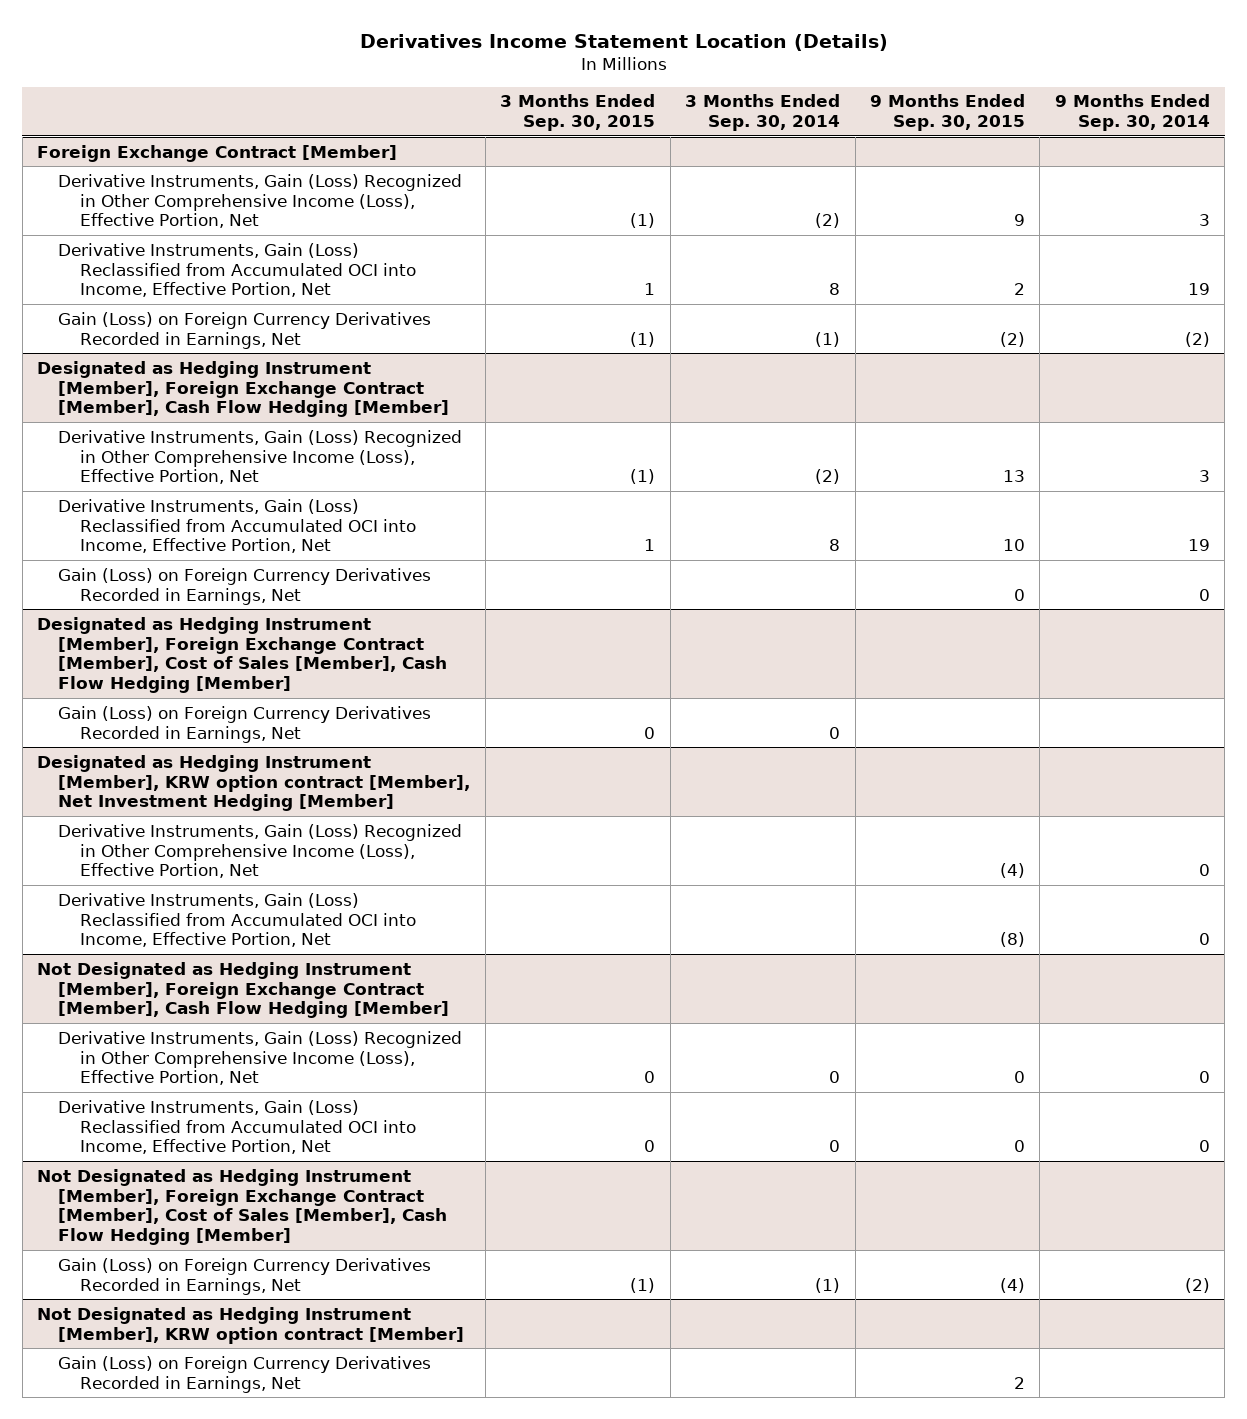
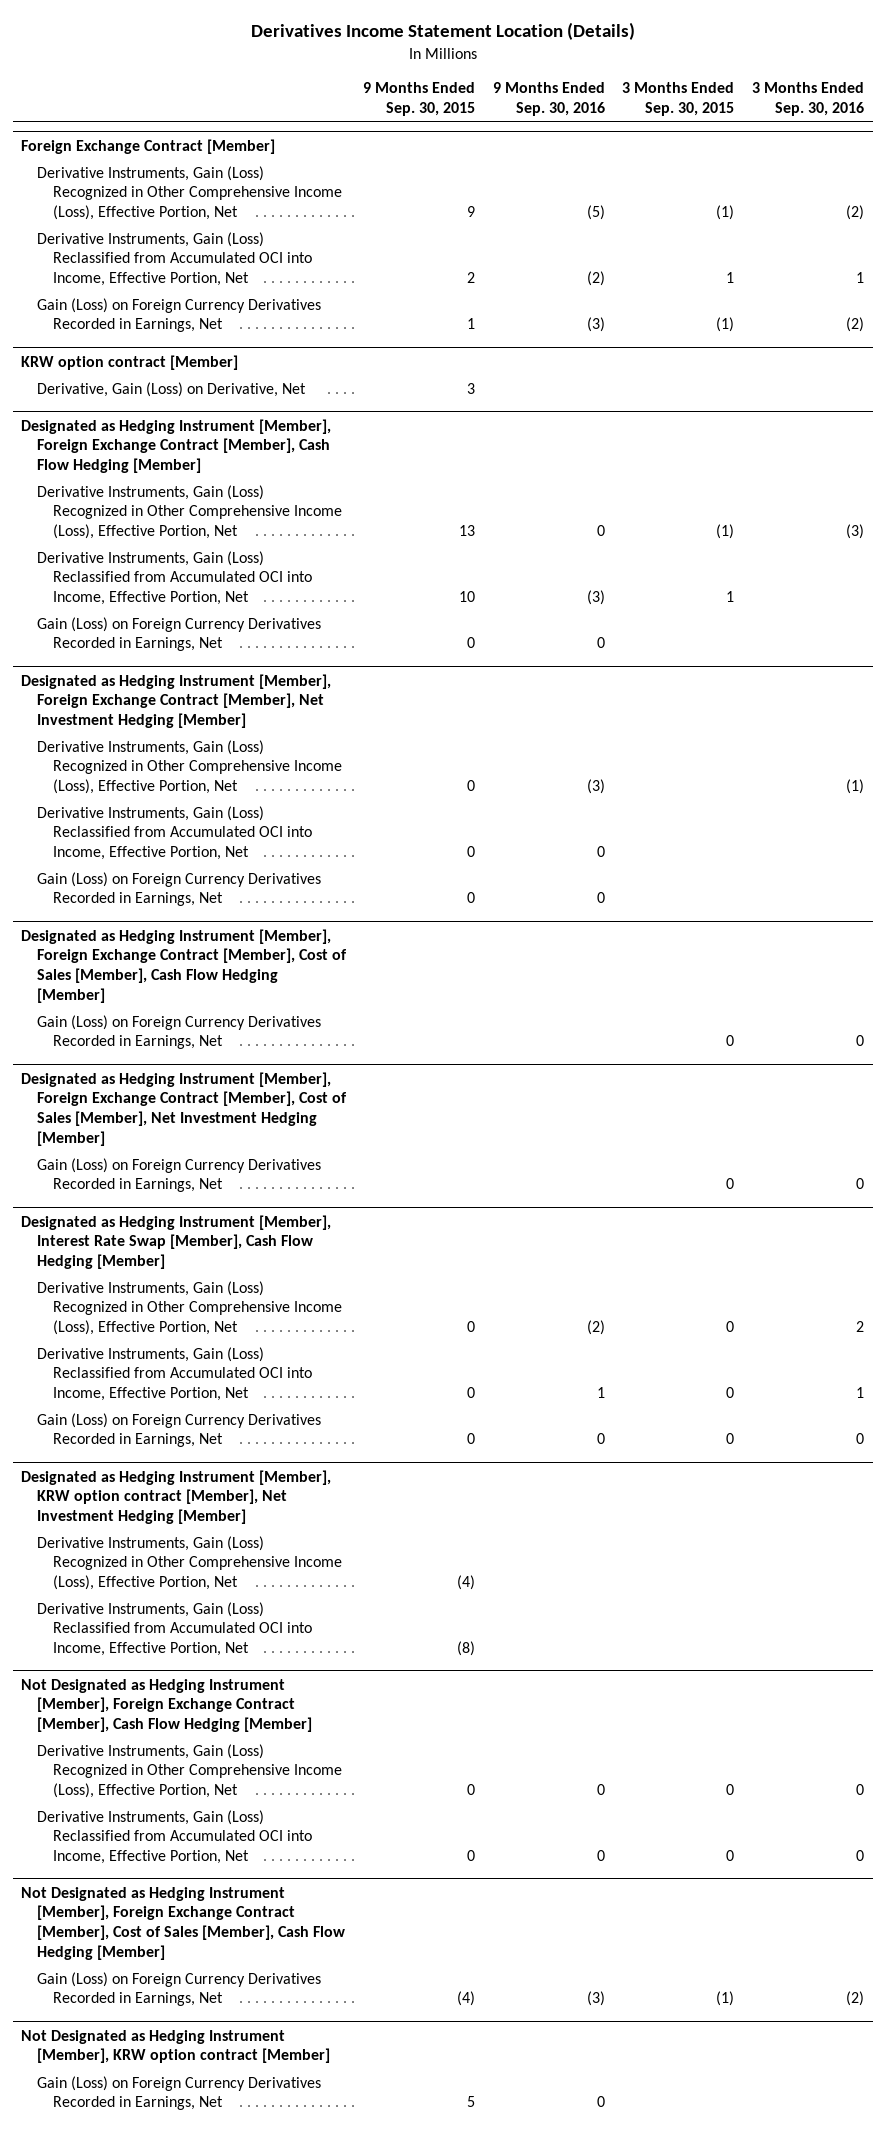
[685,94,841,132] 3 Months Ended Sep. 30, 2014 -> none
[1054,94,1210,132] 9 Months Ended Sep. 30, 2014 -> none
none -> [492,82,605,117] 9 Months Ended Sep. 30, 2016
none -> [751,82,864,117] 3 Months Ended Sep. 30, 2016
[1000,331,1026,347] (2) -> [467,318,476,330] 1
none -> [21,354,239,370] KRW option contract [Member]
none -> [36,381,306,397] Derivative, Gain (Loss) on Derivative, Net
none -> [21,673,332,728] Designated as Hedging Instrument [Member], Foreign Exchange Contract [Member], Net Investment Hedging [Member]
none -> [36,739,342,795] Derivative Instruments, Gain (Loss) Recognized in Other Comprehensive Income (Loss), Effective Portion, Net
none -> [36,805,312,861] Derivative Instruments, Gain (Loss) Reclassified from Accumulated OCI into Income, Effective Portion, Net
none -> [36,871,321,907] Gain (Loss) on Foreign Currency Derivatives Recorded in Earnings, Net
none -> [21,1071,347,1146] Designated as Hedging Instrument [Member], Foreign Exchange Contract [Member], Cost of Sales [Member], Net Investment Hedging [Member]
none -> [36,1157,321,1193] Gain (Loss) on Foreign Currency Derivatives Recorded in Earnings, Net
none -> [21,1214,332,1269] Designated as Hedging Instrument [Member], Interest Rate Swap [Member], Cash Flow Hedging [Member]
none -> [36,1280,342,1336] Derivative Instruments, Gain (Loss) Recognized in Other Comprehensive Income (Loss), Effective Portion, Net
none -> [36,1346,312,1402] Derivative Instruments, Gain (Loss) Reclassified from Accumulated OCI into Income, Effective Portion, Net
none -> [36,1412,321,1448] Gain (Loss) on Foreign Currency Derivatives Recorded in Earnings, Net
[1014,1376,1026,1389] 2 -> [467,2096,476,2108] 5

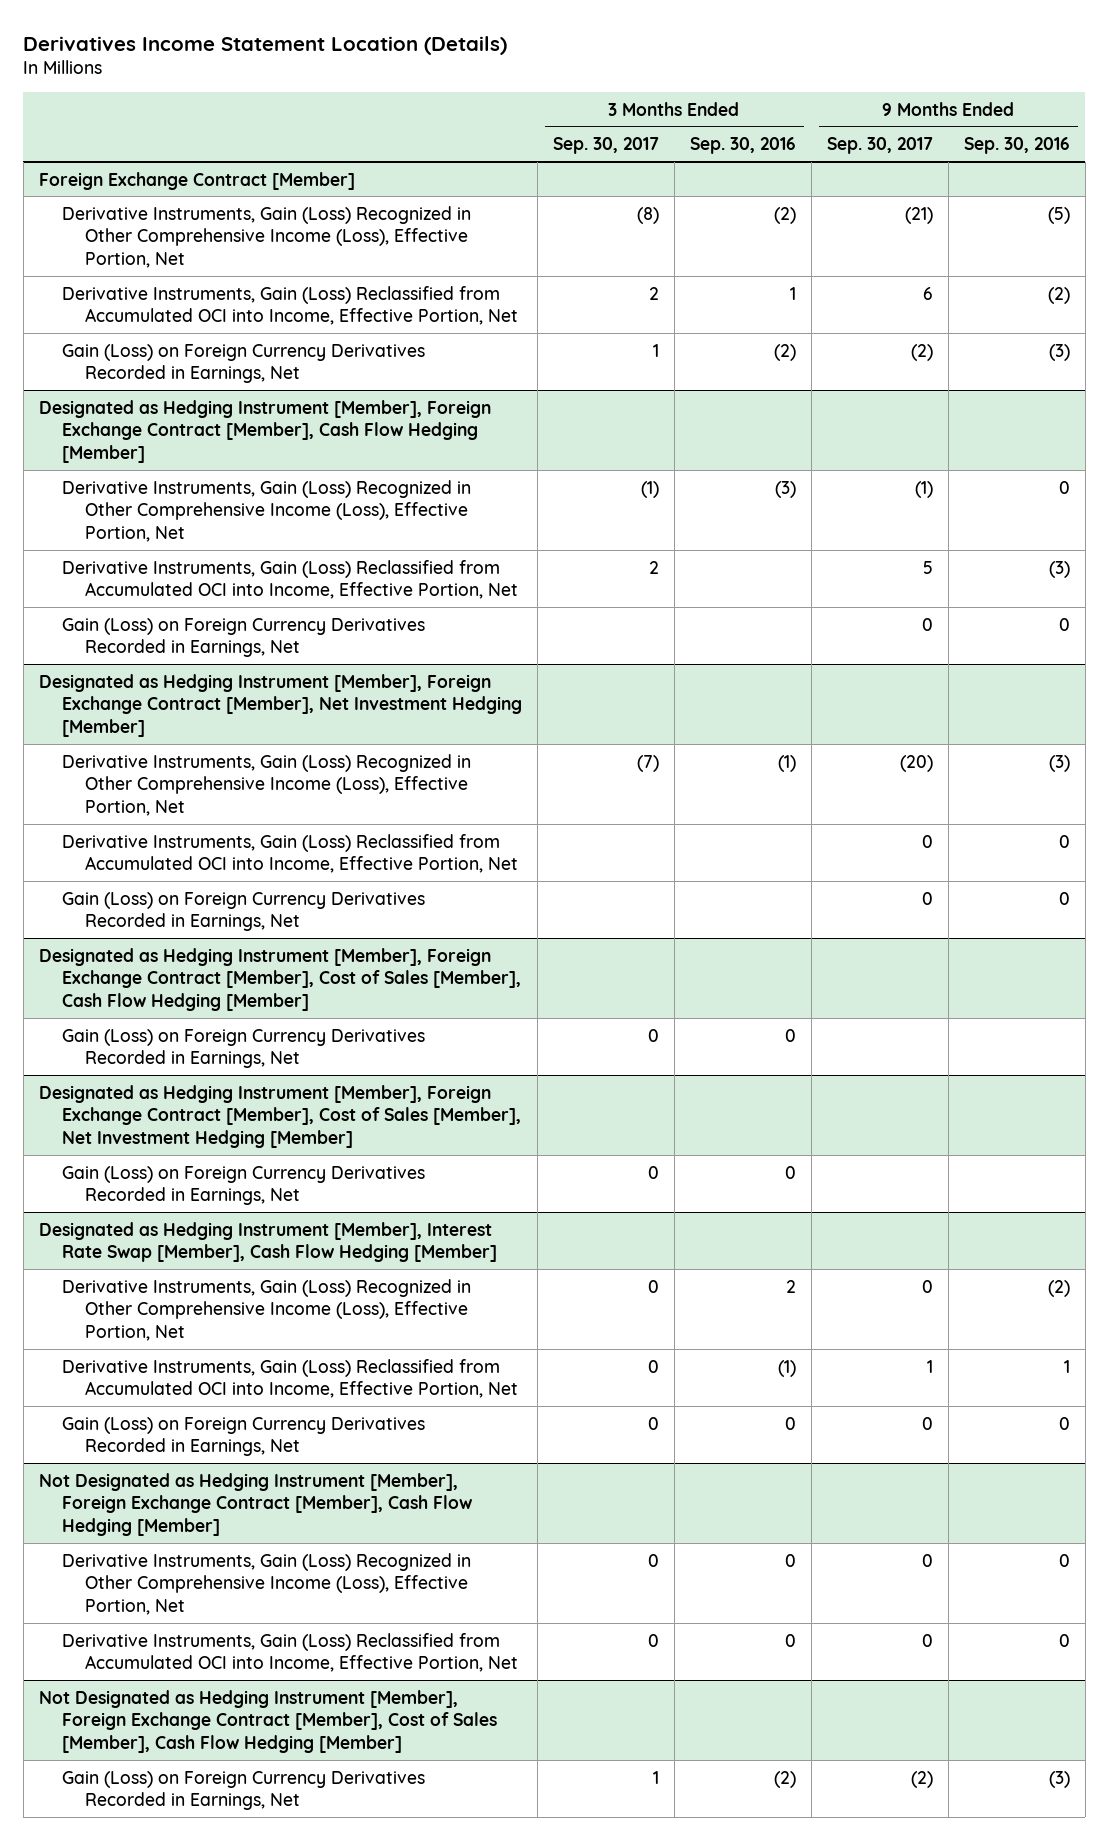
[363,82,476,117] 9 Months Ended Sep. 30, 2015 -> none
[622,82,735,117] 3 Months Ended Sep. 30, 2015 -> none
none -> [552,137,659,155] Sep. 30, 2017
none -> [826,137,933,155] Sep. 30, 2017
[21,354,239,370] KRW option contract [Member] -> none
[36,381,306,397] Derivative, Gain (Loss) on Derivative, Net -> none
[855,1387,864,1399] 1 -> [777,1359,796,1377] (1)
[21,1469,332,1524] Designated as Hedging Instrument [Member], KRW option contract [Member], Net Investment Hedging [Member] -> none
[36,1535,342,1591] Derivative Instruments, Gain (Loss) Recognized in Other Comprehensive Income (Loss), Effective Portion, Net -> none
[36,1601,312,1657] Derivative Instruments, Gain (Loss) Reclassified from Accumulated OCI into Income, Effective Portion, Net -> none
[21,2029,330,2064] Not Designated as Hedging Instrument [Member], KRW option contract [Member] -> none
[36,2075,321,2111] Gain (Loss) on Foreign Currency Derivatives Recorded in Earnings, Net -> none

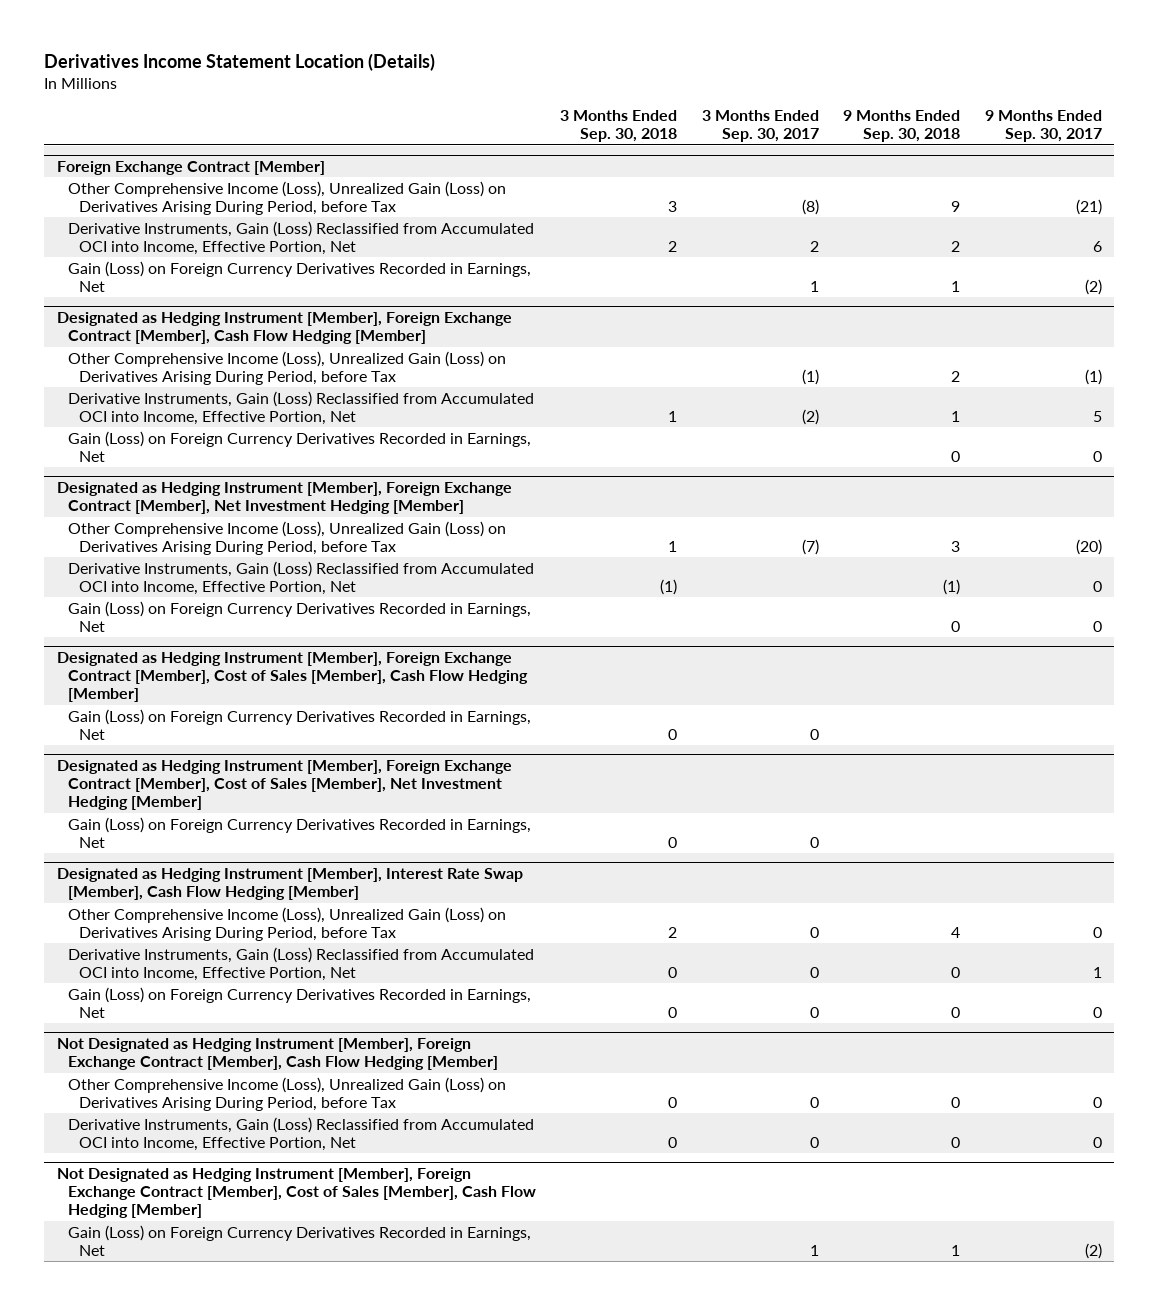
[689,137,796,155] Sep. 30, 2016 -> none
[963,137,1070,155] Sep. 30, 2016 -> none
none -> [560,109,678,143] 3 Months Ended Sep. 30, 2018
none -> [843,109,961,143] 9 Months Ended Sep. 30, 2018
[61,205,471,269] Derivative Instruments, Gain (Loss) Recognized in Other Comprehensive Income (Loss), Effective Portion, Net -> [67,180,506,215] Other Comprehensive Income (Loss), Unrealized Gain (Loss) on Derivatives Arising During Period, before Tax
[61,479,471,543] Derivative Instruments, Gain (Loss) Recognized in Other Comprehensive Income (Loss), Effective Portion, Net -> none
none -> [67,350,506,385] Other Comprehensive Income (Loss), Unrealized Gain (Loss) on Derivatives Arising During Period, before Tax
[648,560,659,574] 2 -> [801,408,819,425] (2)
[61,753,471,817] Derivative Instruments, Gain (Loss) Recognized in Other Comprehensive Income (Loss), Effective Portion, Net -> none
none -> [67,520,506,555] Other Comprehensive Income (Loss), Unrealized Gain (Loss) on Derivatives Arising During Period, before Tax
[61,1278,471,1342] Derivative Instruments, Gain (Loss) Recognized in Other Comprehensive Income (Loss), Effective Portion, Net -> none
none -> [67,906,506,941] Other Comprehensive Income (Loss), Unrealized Gain (Loss) on Derivatives Arising During Period, before Tax
[61,1552,471,1616] Derivative Instruments, Gain (Loss) Recognized in Other Comprehensive Income (Loss), Effective Portion, Net -> none
none -> [67,1076,506,1111] Other Comprehensive Income (Loss), Unrealized Gain (Loss) on Derivatives Arising During Period, before Tax

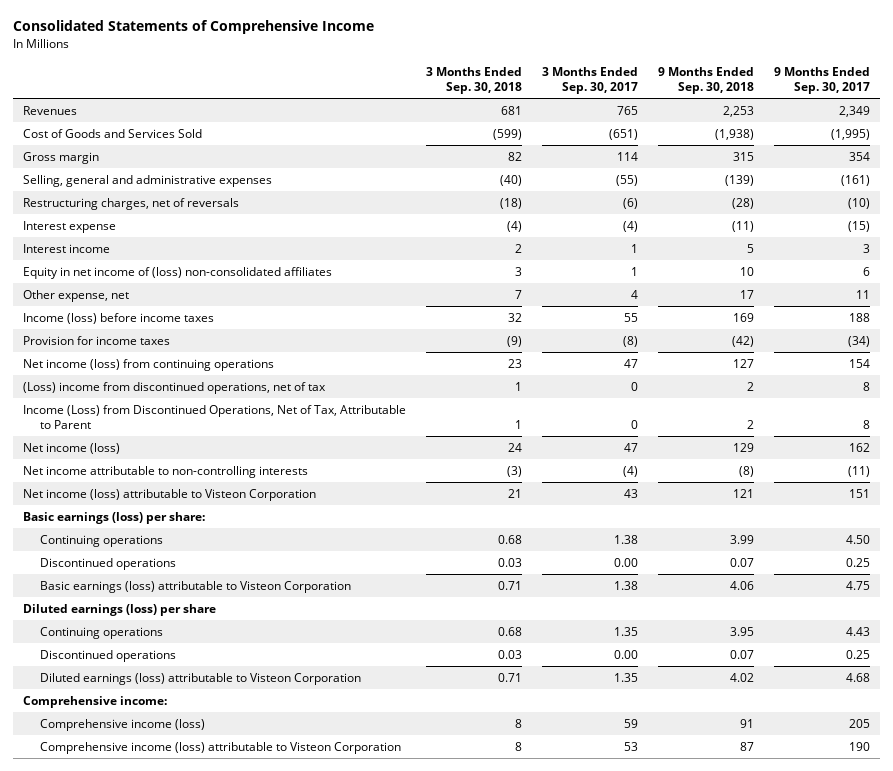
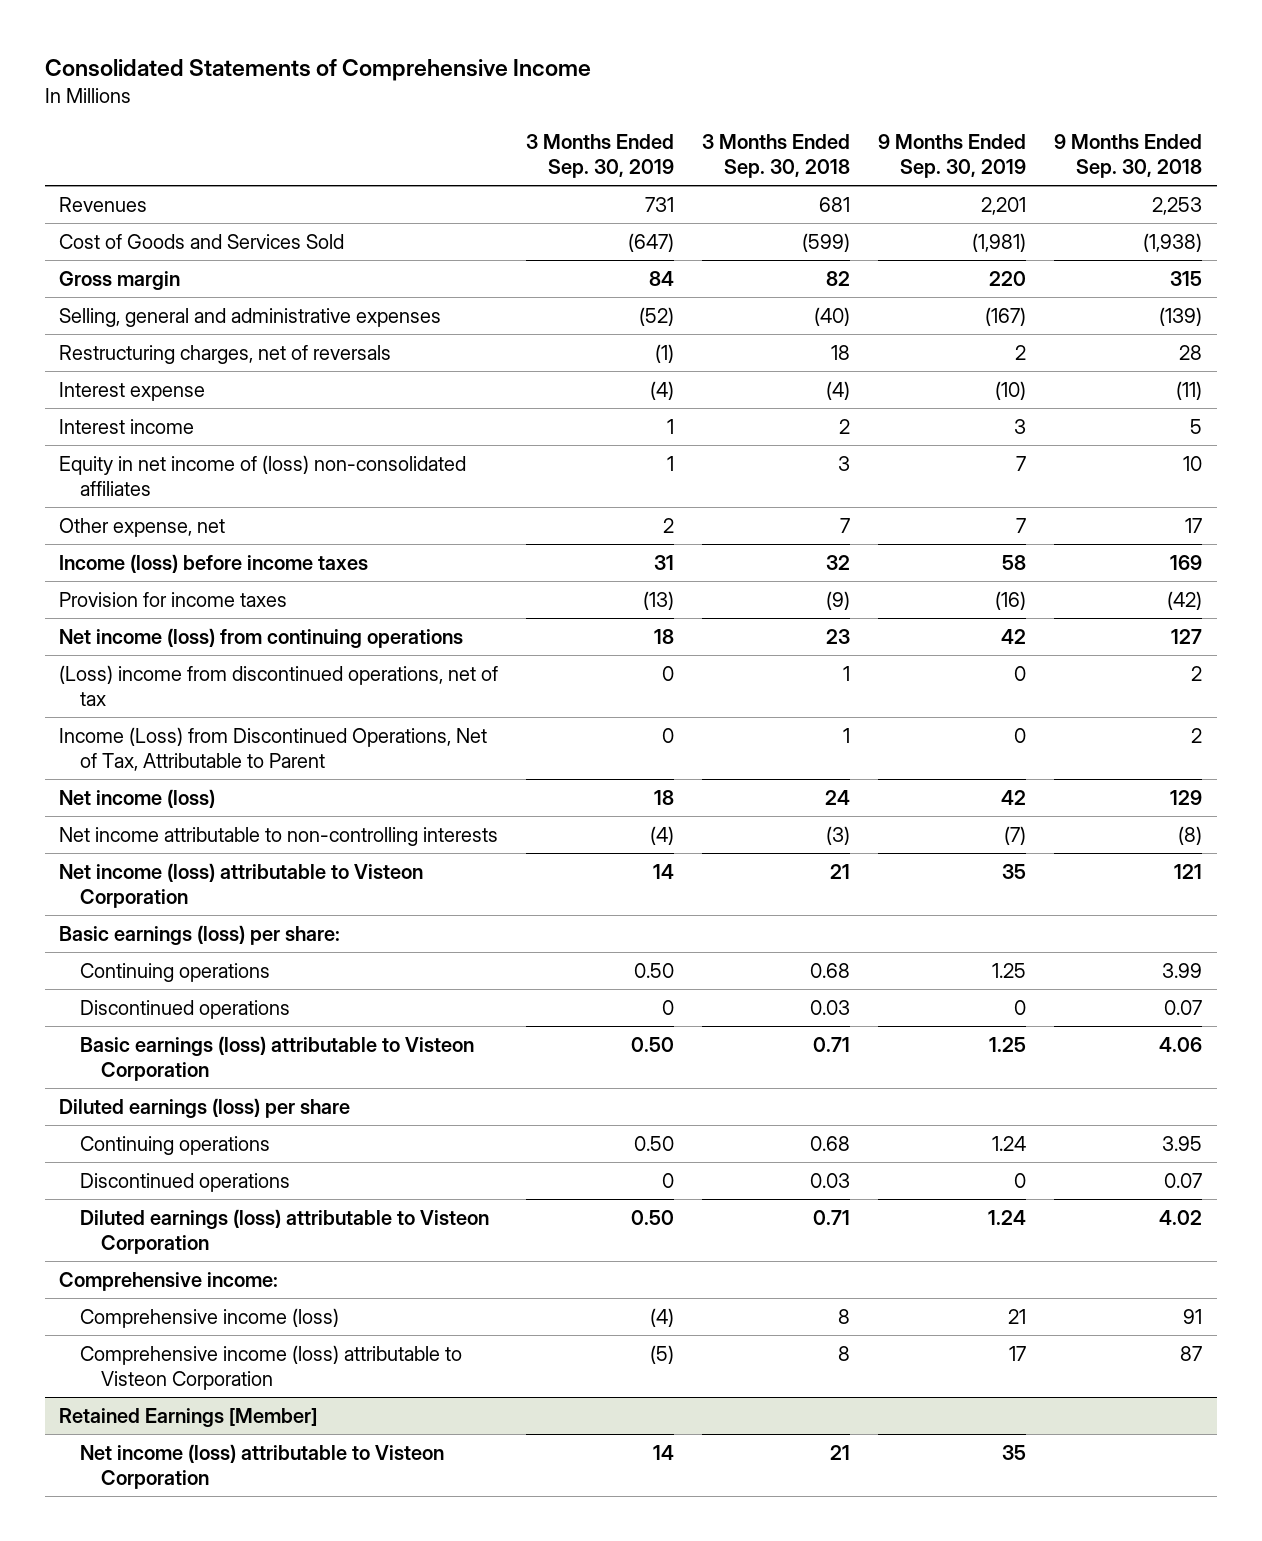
[541,66,638,95] 3 Months Ended Sep. 30, 2017 -> none
[773,66,870,95] 9 Months Ended Sep. 30, 2017 -> none
none -> [526,133,675,179] 3 Months Ended Sep. 30, 2019
none -> [878,133,1027,179] 9 Months Ended Sep. 30, 2019
[499,197,522,209] (18) -> [831,344,851,360] 18
[731,197,754,209] (28) -> [1179,344,1203,360] 28
none -> [59,1407,318,1427] Retained Earnings [Member]
none -> [80,1443,445,1489] Net income (loss) attributable to Visteon Corporation

